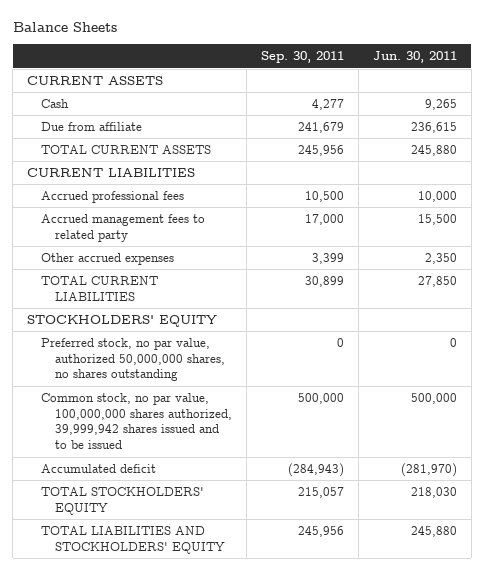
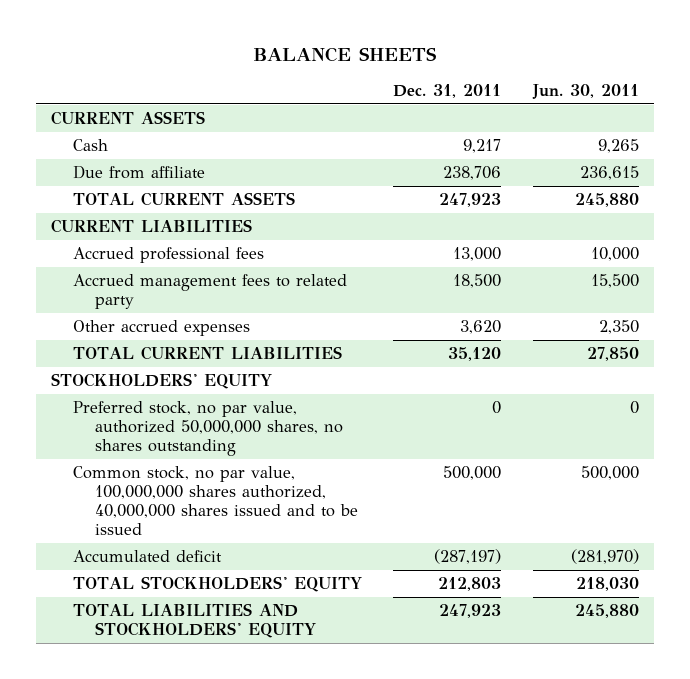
[12,21,117,32] Balance Sheets -> [252,46,437,62] BALANCE SHEETS
[261,51,345,64] Sep. 30, 2011 -> none
none -> [393,84,502,99] Dec. 31, 2011
[41,392,233,450] Common stock, no par value, 100,000,000 shares authorized, 39,999,942 shares issued and to be issued -> [73,465,359,535] Common stock, no par value, 100,000,000 shares authorized, 40,000,000 shares issued and to be issued

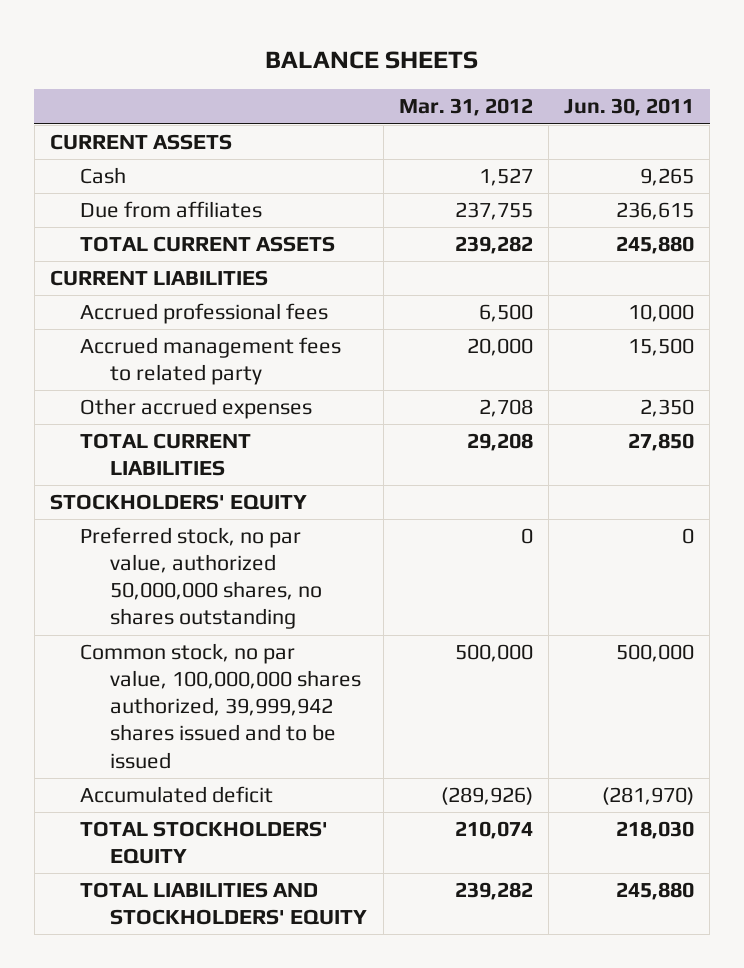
[393,84,502,99] Dec. 31, 2011 -> none
none -> [398,98,533,117] Mar. 31, 2012
[73,164,206,179] Due from affiliate -> [80,201,263,219] Due from affiliates
[73,465,359,535] Common stock, no par value, 100,000,000 shares authorized, 40,000,000 shares issued and to be issued -> [80,643,362,769] Common stock, no par value, 100,000,000 shares authorized, 39,999,942 shares issued and to be issued

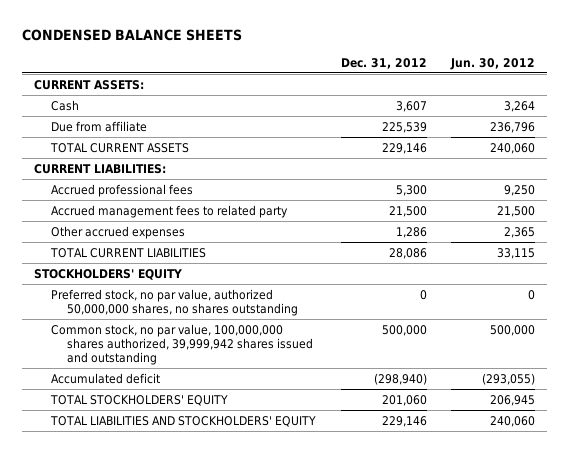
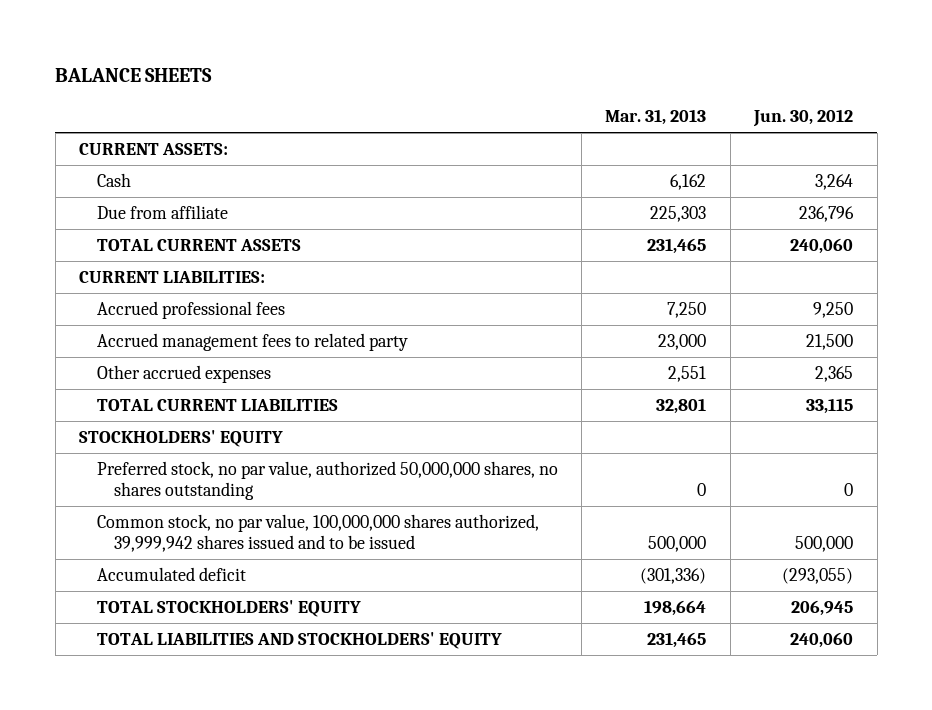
[22,29,243,42] CONDENSED BALANCE SHEETS -> [55,68,213,83] BALANCE SHEETS
[340,57,427,69] Dec. 31, 2012 -> none
none -> [605,109,707,126] Mar. 31, 2013
[50,323,314,365] Common stock, no par value, 100,000,000 shares authorized, 39,999,942 shares issued and outstanding -> [96,514,539,552] Common stock, no par value, 100,000,000 shares authorized, 39,999,942 shares issued and to be issued

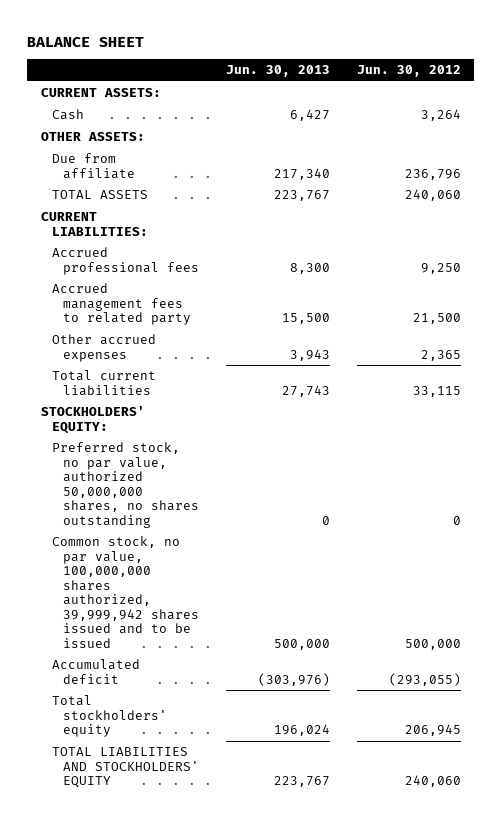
[55,68,213,83] BALANCE SHEETS -> [27,36,145,47] BALANCE SHEET
[605,109,707,126] Mar. 31, 2013 -> none
none -> [225,65,330,78] Jun. 30, 2013
none -> [40,132,145,142] OTHER ASSETS:
[96,239,301,252] TOTAL CURRENT ASSETS -> [51,190,148,200] TOTAL ASSETS
[96,399,338,412] TOTAL CURRENT LIABILITIES -> [51,370,156,396] Total current liabilities
[78,430,283,448] STOCKHOLDERS' EQUITY -> [40,406,145,434] STOCKHOLDERS' EQUITY:
[96,600,361,618] TOTAL STOCKHOLDERS' EQUITY -> [51,695,167,738] Total stockholders' equity

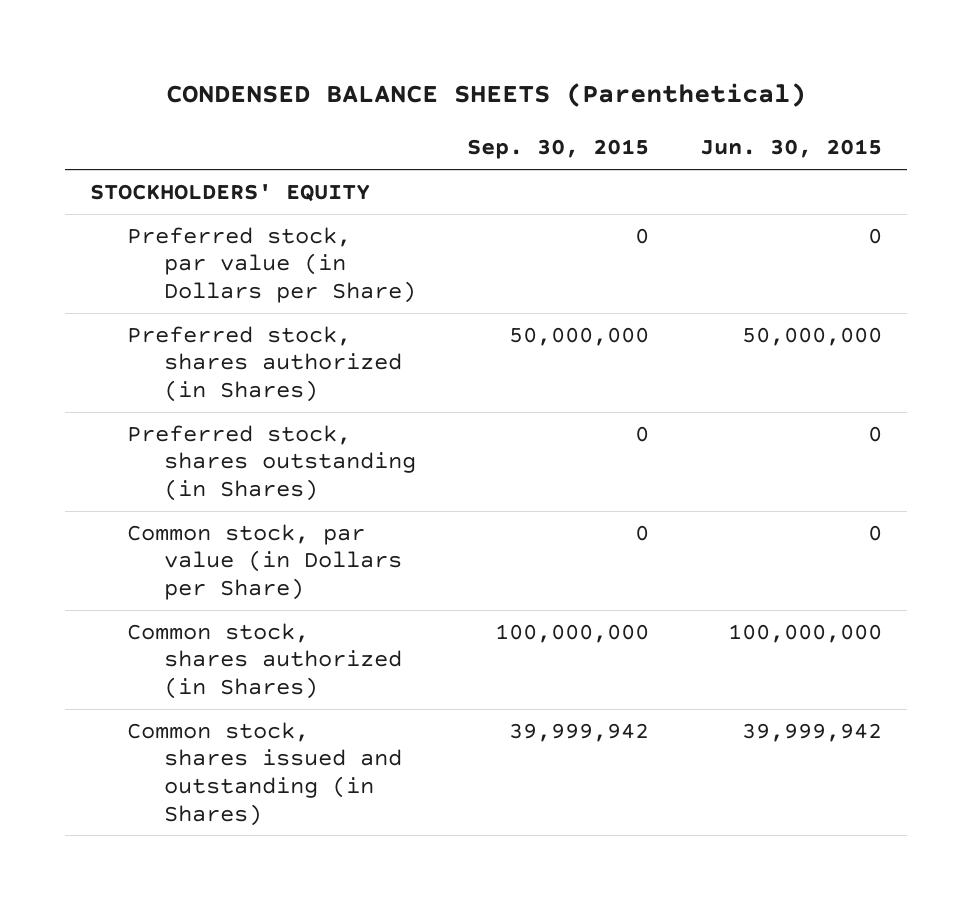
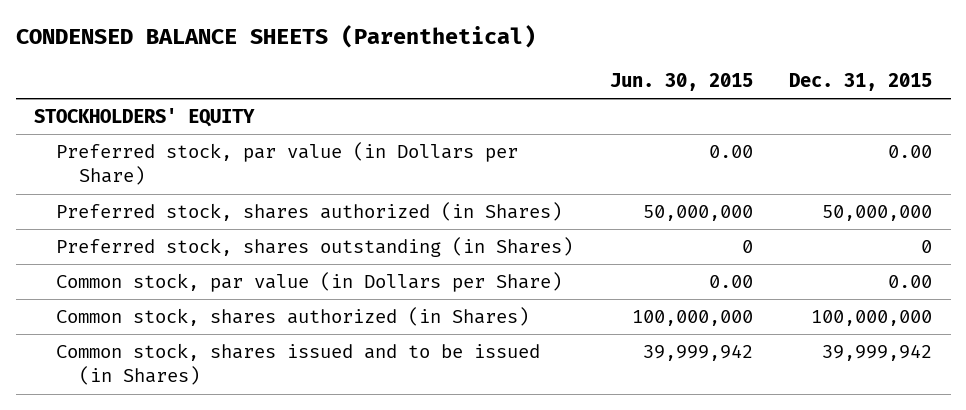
[466,139,649,160] Sep. 30, 2015 -> none
none -> [789,73,933,92] Dec. 31, 2015
[867,227,882,244] 0 -> [708,145,753,159] 0.00
[867,524,882,541] 0 -> [708,275,753,289] 0.00
[126,721,402,826] Common stock, shares issued and outstanding (in Shares) -> [56,343,541,386] Common stock, shares issued and to be issued (in Shares)

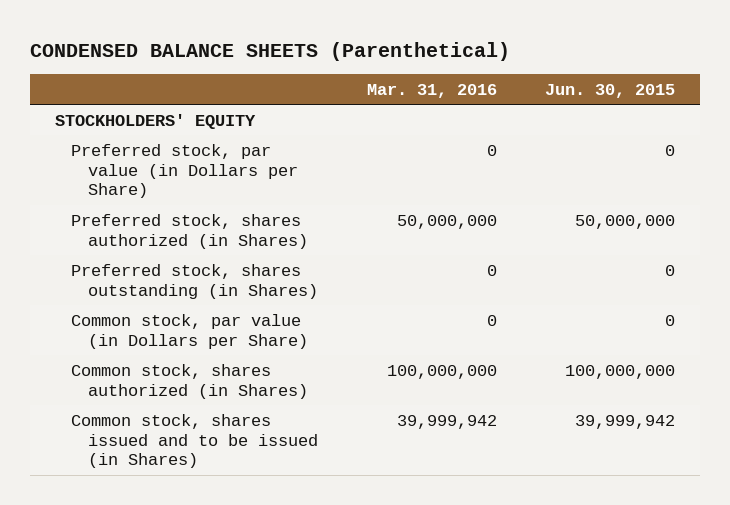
[789,73,933,92] Dec. 31, 2015 -> none
none -> [366,83,497,98] Mar. 31, 2016
[708,145,753,159] 0.00 -> [665,144,676,156] 0
[708,275,753,289] 0.00 -> [665,314,676,326] 0

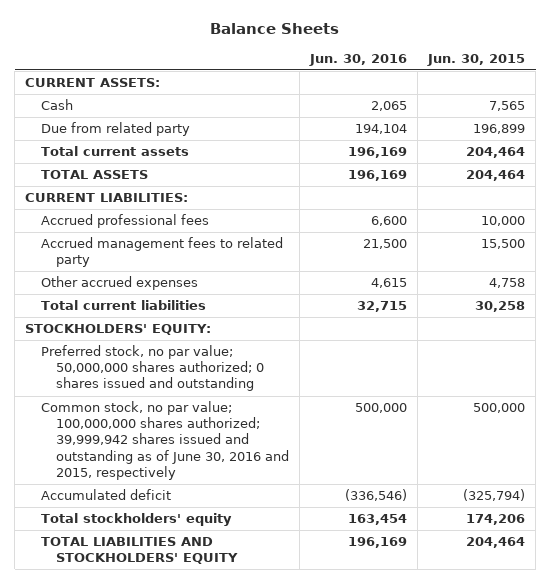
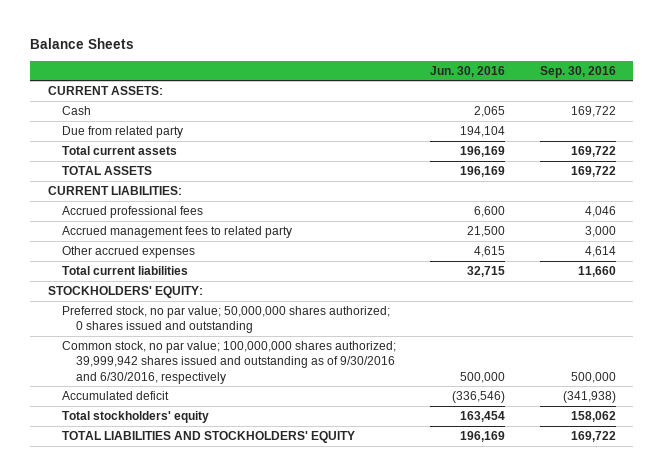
[427,53,526,66] Jun. 30, 2015 -> none
none -> [539,65,616,78] Sep. 30, 2016
[40,401,289,480] Common stock, no par value; 100,000,000 shares authorized; 39,999,942 shares issued and outstanding as of June 30, 2016 and 2015, respectively -> [61,340,396,384] Common stock, no par value; 100,000,000 shares authorized; 39,999,942 shares issued and outstanding as of 9/30/2016 and 6/30/2016, respectively

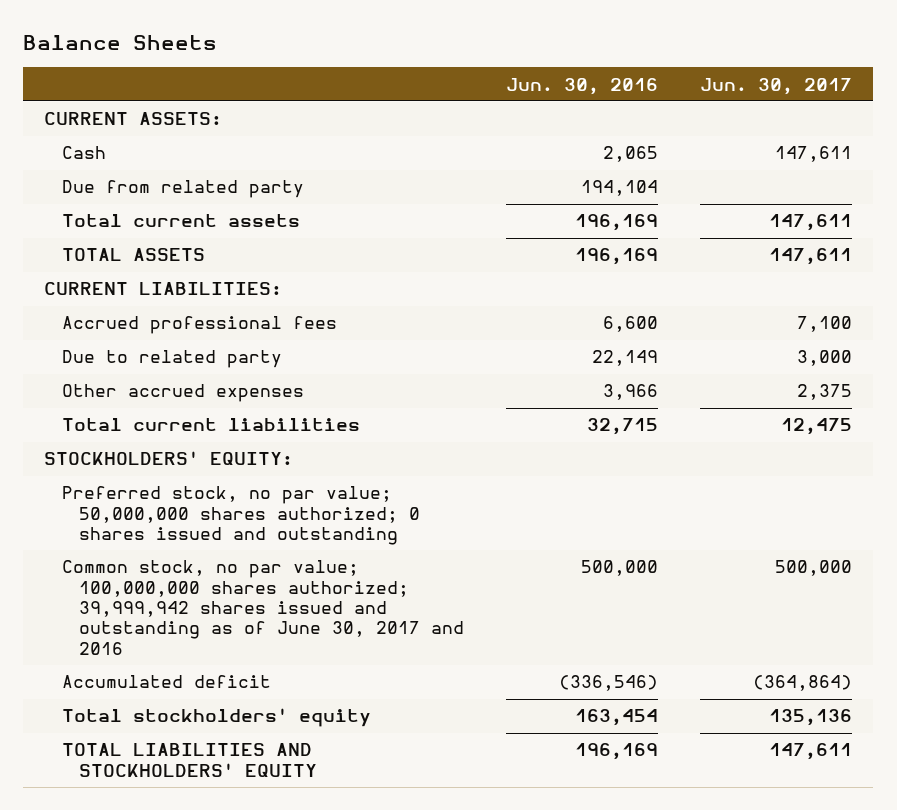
[539,65,616,78] Sep. 30, 2016 -> none
none -> [700,77,853,95] Jun. 30, 2017
[61,225,292,238] Accrued management fees to related party -> [61,350,282,369] Due to related party
[467,225,506,237] 21,500 -> [592,350,659,367] 22,149
[474,245,506,257] 4,615 -> [603,384,659,401] 3,966
[61,340,396,384] Common stock, no par value; 100,000,000 shares authorized; 39,999,942 shares issued and outstanding as of 9/30/2016 and 6/30/2016, respectively -> [61,560,465,655] Common stock, no par value; 100,000,000 shares authorized; 39,999,942 shares issued and outstanding as of June 30, 2017 and 2016

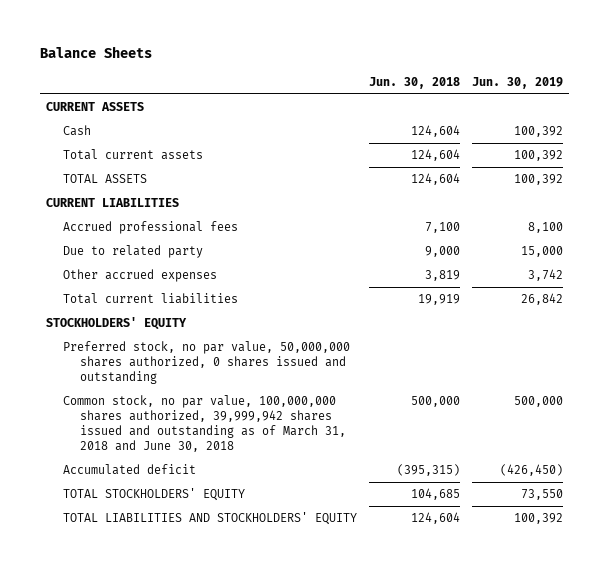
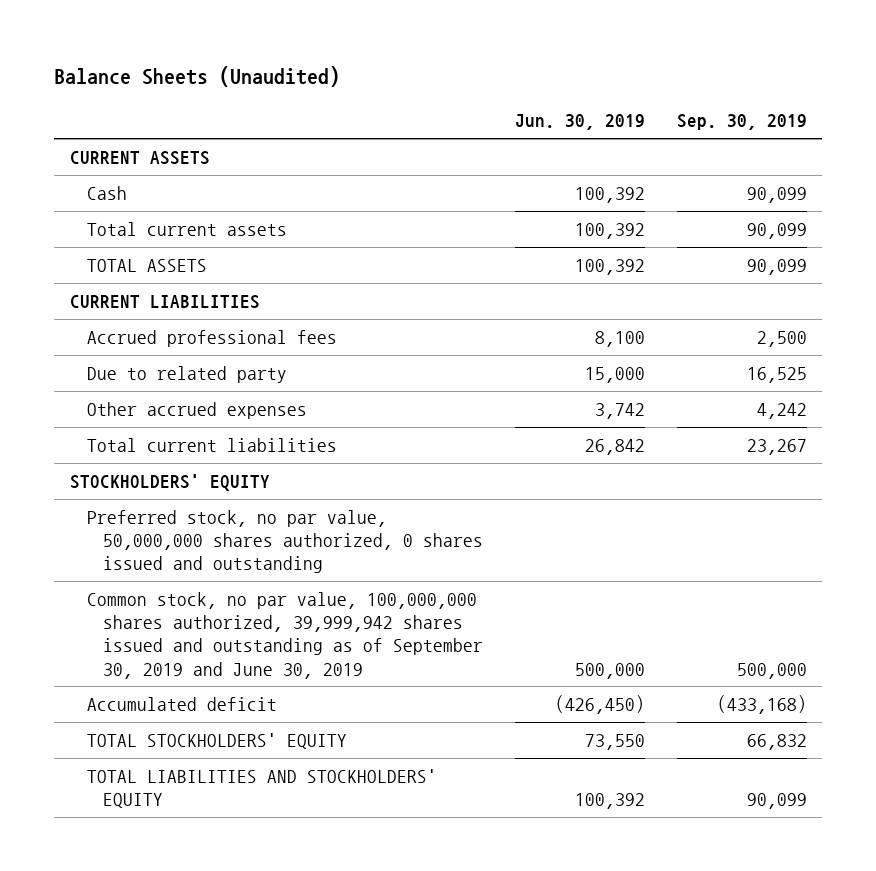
[39,45,152,58] Balance Sheets -> [53,66,340,88] Balance Sheets (Unaudited)
[368,76,460,89] Jun. 30, 2018 -> none
none -> [676,114,807,131] Sep. 30, 2019
[62,395,346,453] Common stock, no par value, 100,000,000 shares authorized, 39,999,942 shares issued and outstanding as of March 31, 2018 and June 30, 2018 -> [86,591,484,679] Common stock, no par value, 100,000,000 shares authorized, 39,999,942 shares issued and outstanding as of September 30, 2019 and June 30, 2019

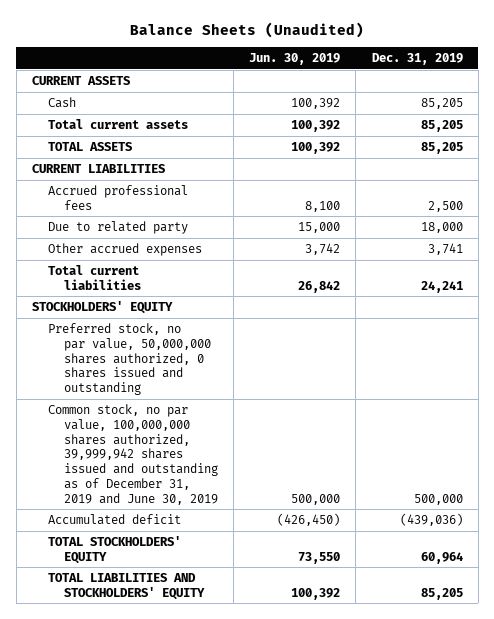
[676,114,807,131] Sep. 30, 2019 -> none
none -> [371,52,463,65] Dec. 31, 2019
[86,591,484,679] Common stock, no par value, 100,000,000 shares authorized, 39,999,942 shares issued and outstanding as of September 30, 2019 and June 30, 2019 -> [47,404,218,505] Common stock, no par value, 100,000,000 shares authorized, 39,999,942 shares issued and outstanding as of December 31, 2019 and June 30, 2019

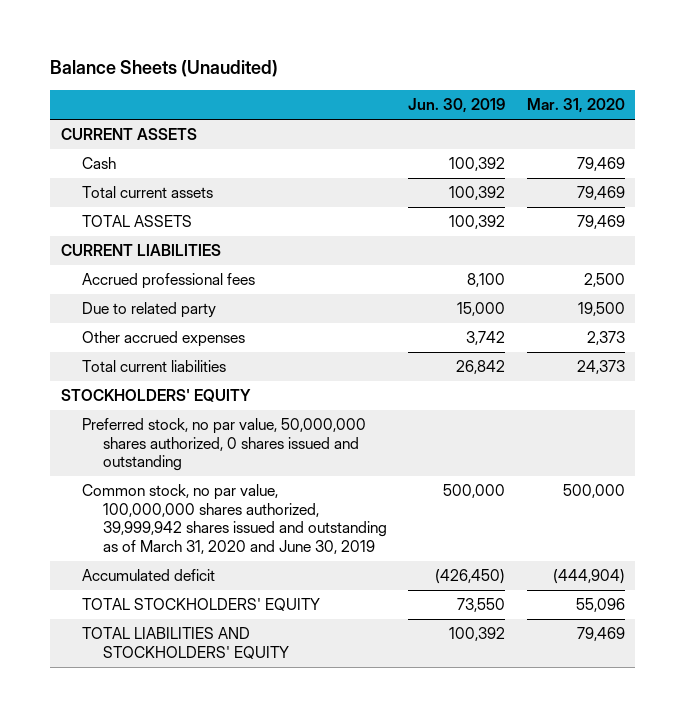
[371,52,463,65] Dec. 31, 2019 -> none
none -> [526,98,625,114] Mar. 31, 2020
[47,404,218,505] Common stock, no par value, 100,000,000 shares authorized, 39,999,942 shares issued and outstanding as of December 31, 2019 and June 30, 2019 -> [81,484,387,554] Common stock, no par value, 100,000,000 shares authorized, 39,999,942 shares issued and outstanding as of March 31, 2020 and June 30, 2019

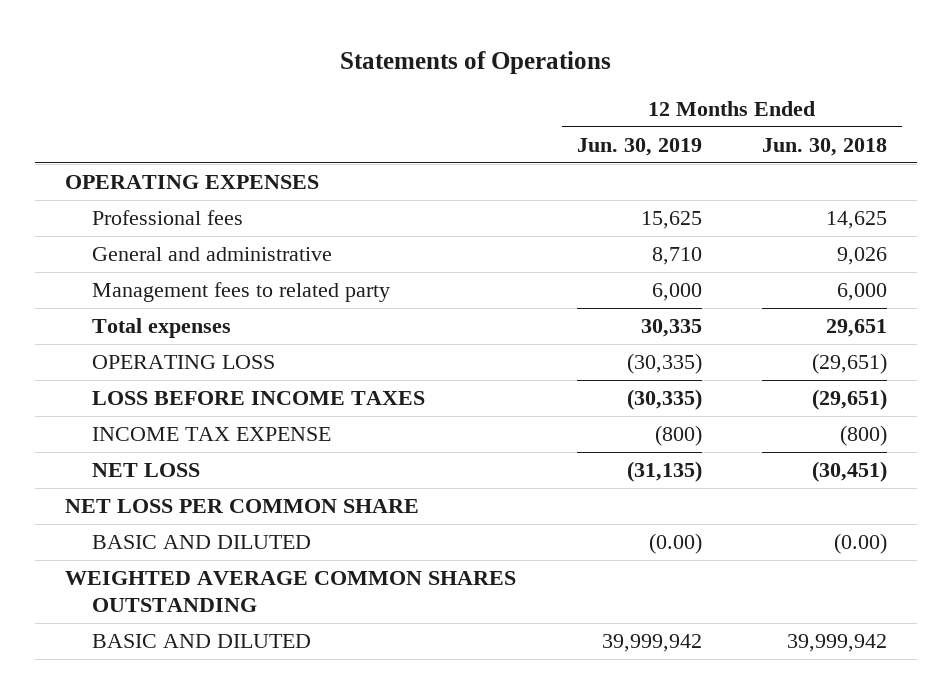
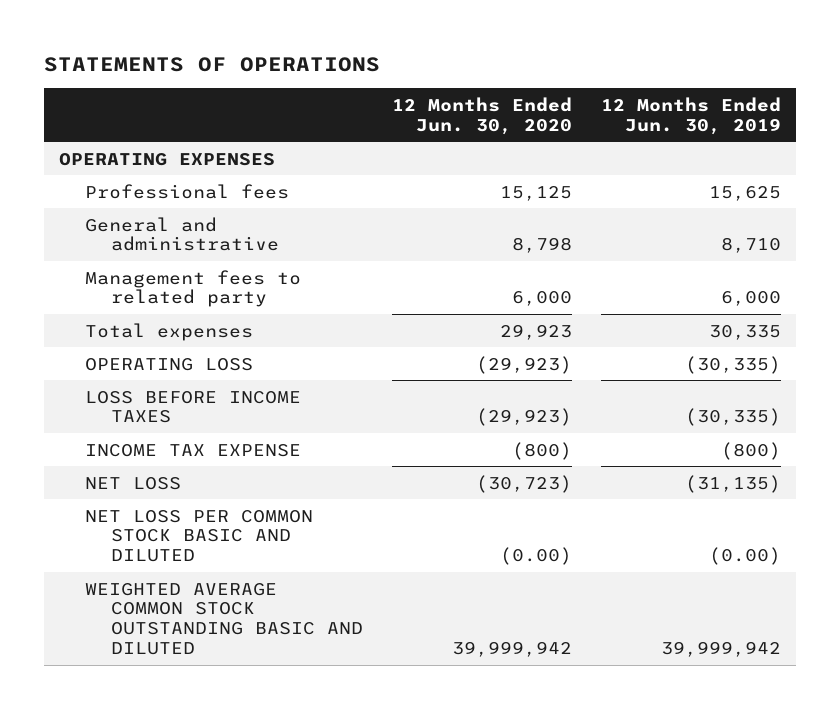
[340,51,612,75] Statements of Operations -> [44,57,381,73] STATEMENTS OF OPERATIONS
[761,137,887,156] Jun. 30, 2018 -> none
none -> [392,96,573,135] 12 Months Ended Jun. 30, 2020
[65,498,420,513] NET LOSS PER COMMON SHARE -> none
[65,570,517,612] WEIGHTED AVERAGE COMMON SHARES OUTSTANDING -> none
[92,534,312,549] BASIC AND DILUTED -> [85,509,314,563] NET LOSS PER COMMON STOCK BASIC AND DILUTED
[92,633,312,648] BASIC AND DILUTED -> [85,582,364,655] WEIGHTED AVERAGE COMMON STOCK OUTSTANDING BASIC AND DILUTED

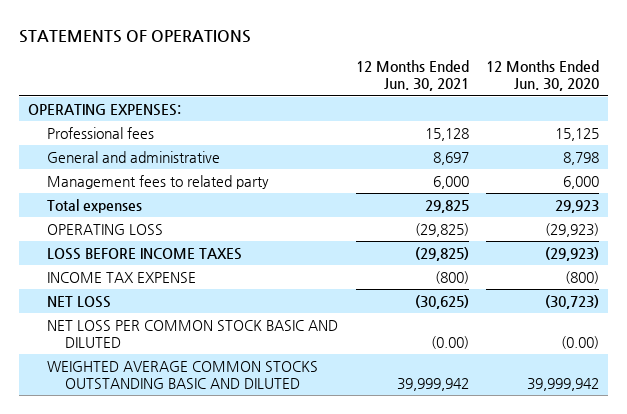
[601,96,782,135] 12 Months Ended Jun. 30, 2019 -> none
none -> [355,60,469,92] 12 Months Ended Jun. 30, 2021
[58,152,275,166] OPERATING EXPENSES -> [27,104,181,117] OPERATING EXPENSES:
[85,582,364,655] WEIGHTED AVERAGE COMMON STOCK OUTSTANDING BASIC AND DILUTED -> [46,361,318,390] WEIGHTED AVERAGE COMMON STOCKS OUTSTANDING BASIC AND DILUTED

